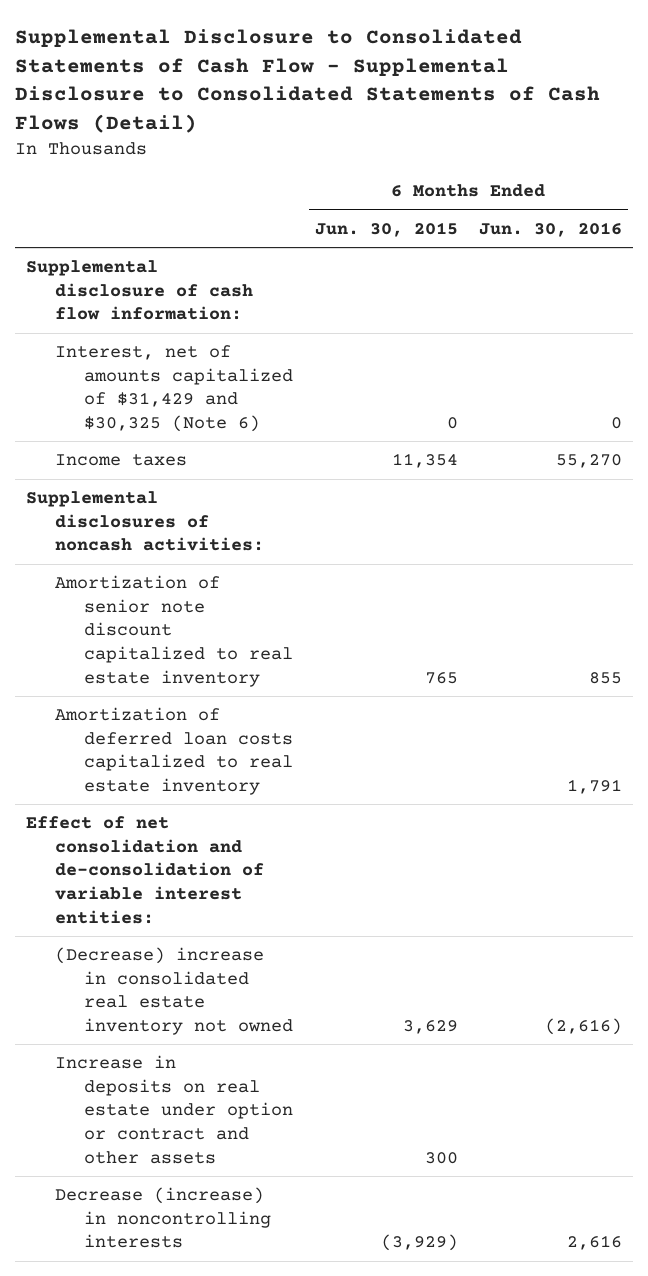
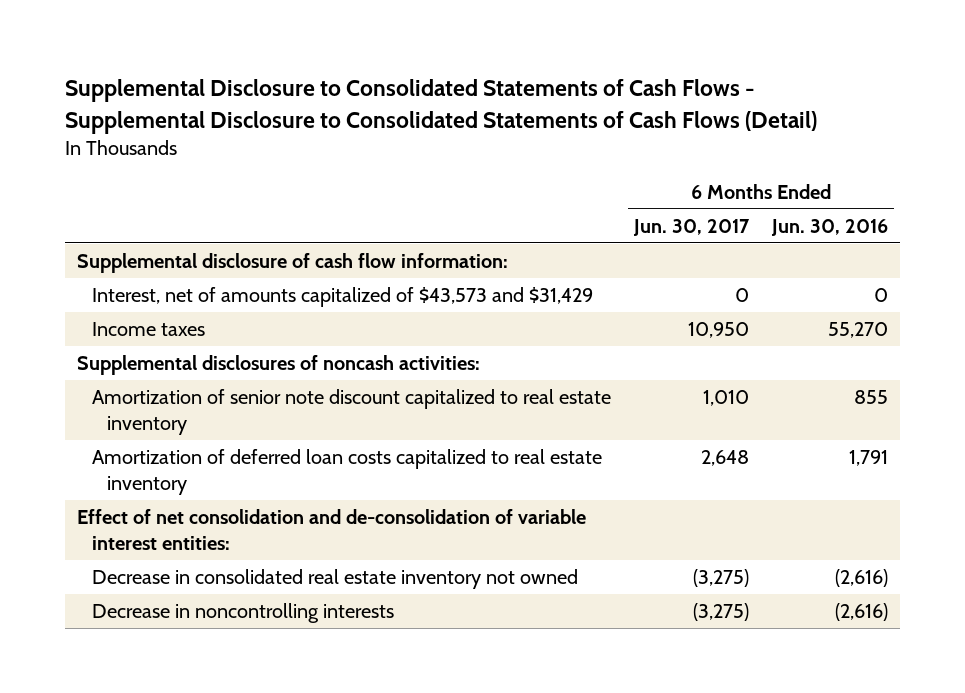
[14,29,600,134] Supplemental Disclosure to Consolidated Statements of Cash Flow - Supplemental Disclosure to Consolidated Statements of Cash Flows (Detail) -> [65,79,818,134] Supplemental Disclosure to Consolidated Statements of Cash Flows - Supplemental Disclosure to Consolidated Statements of Cash Flows (Detail)
[314,221,458,237] Jun. 30, 2015 -> none
none -> [633,218,751,236] Jun. 30, 2017
[54,345,294,432] Interest, net of amounts capitalized of $31,429 and $30,325 (Note 6) -> [91,287,593,308] Interest, net of amounts capitalized of $43,573 and $31,429
[54,1055,294,1164] Increase in deposits on real estate under option or contract and other assets -> none
[54,947,294,1035] (Decrease) increase in consolidated real estate inventory not owned -> [91,569,578,590] Decrease in consolidated real estate inventory not owned
[54,1187,272,1249] Decrease (increase) in noncontrolling interests -> [91,603,394,624] Decrease in noncontrolling interests
[567,1235,623,1251] 2,616 -> [835,603,889,622] (2,616)

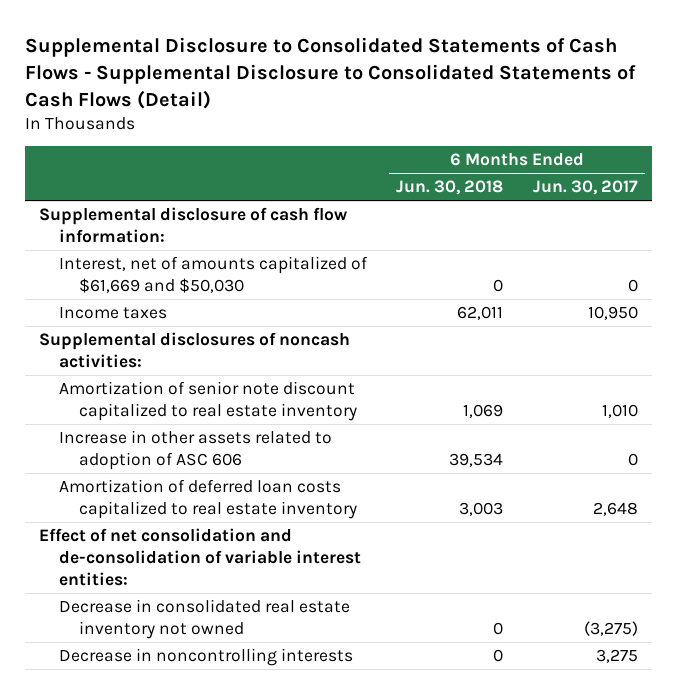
[771,218,889,236] Jun. 30, 2016 -> none
none -> [396,180,504,196] Jun. 30, 2018
[91,287,593,308] Interest, net of amounts capitalized of $43,573 and $31,429 -> none
none -> [59,255,369,293] Interest, net of amounts capitalized of $61,669 and $50,030
none -> [59,429,333,470] Increase in other assets related to adoption of ASC 606
[693,603,750,622] (3,275) -> [595,648,638,663] 3,275

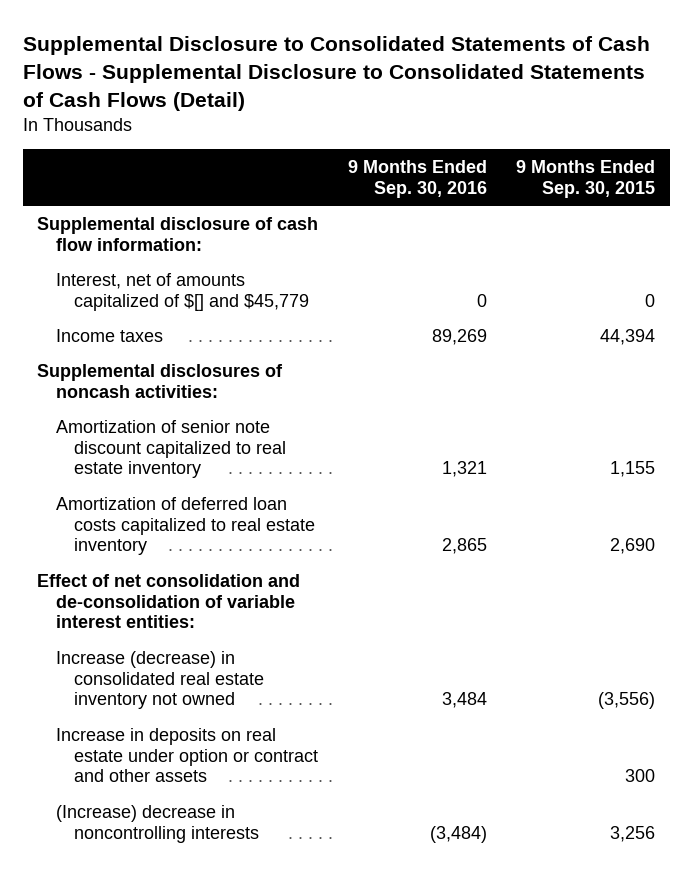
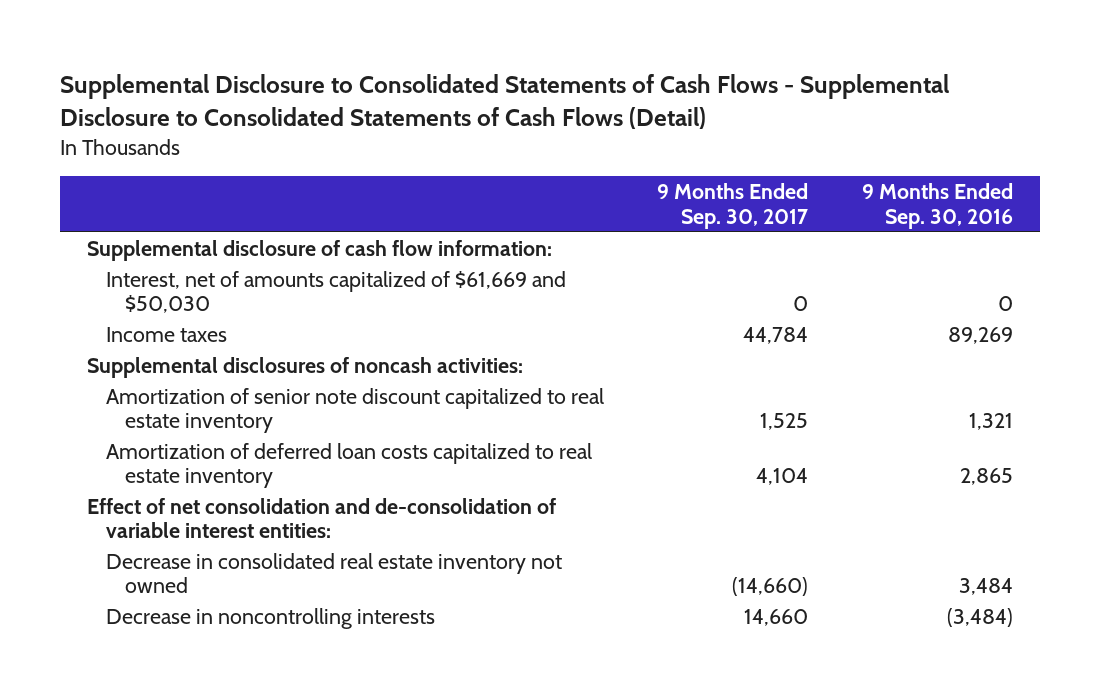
[516,160,656,198] 9 Months Ended Sep. 30, 2015 -> none
none -> [657,183,809,229] 9 Months Ended Sep. 30, 2017
[55,272,310,311] Interest, net of amounts capitalized of $[] and $45,779 -> [105,270,566,314] Interest, net of amounts capitalized of $61,669 and $50,030
[55,727,319,783] Increase in deposits on real estate under option or contract and other assets -> none
[55,650,265,710] Increase (decrease) in consolidated real estate inventory not owned -> [105,552,562,594] Decrease in consolidated real estate inventory not owned
[55,804,260,843] (Increase) decrease in noncontrolling interests -> [105,607,435,629] Decrease in noncontrolling interests

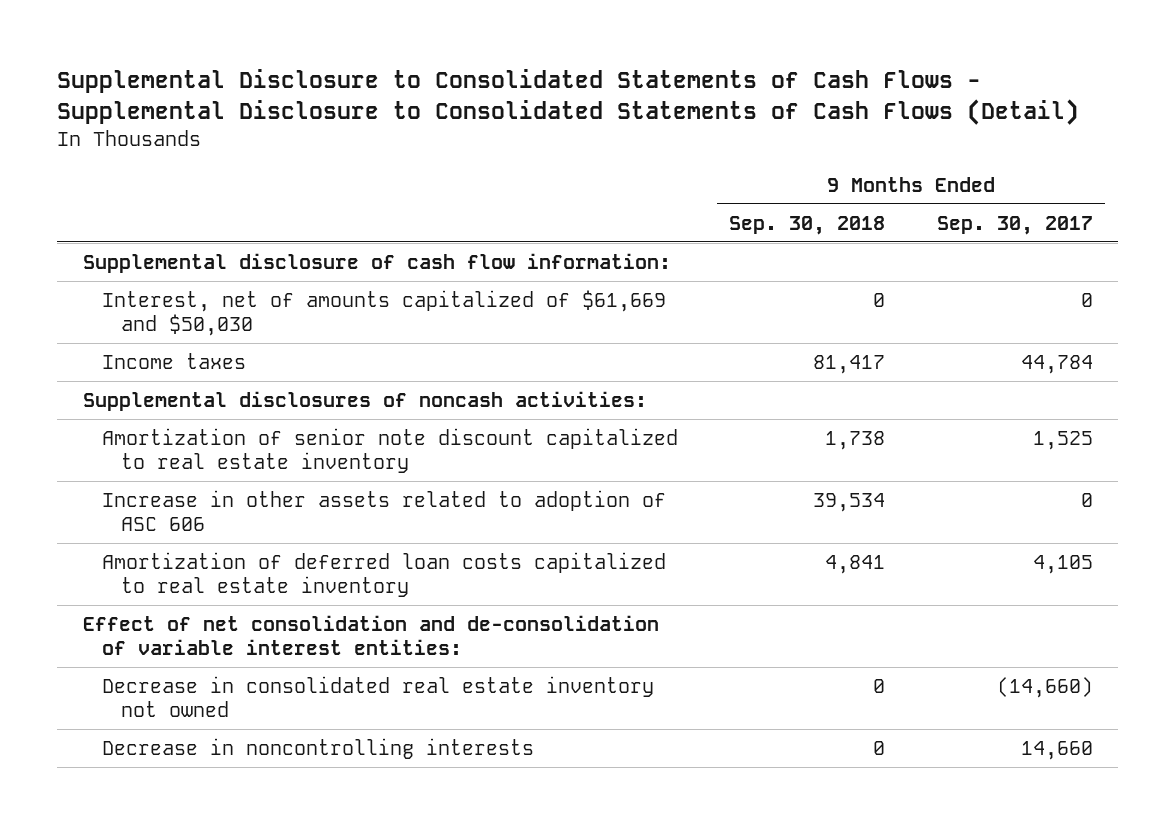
[861,183,1013,229] 9 Months Ended Sep. 30, 2016 -> none
none -> [729,215,886,235] Sep. 30, 2018
none -> [102,489,667,531] Increase in other assets related to adoption of ASC 606
[756,468,809,486] 4,104 -> [1032,554,1093,574] 4,105

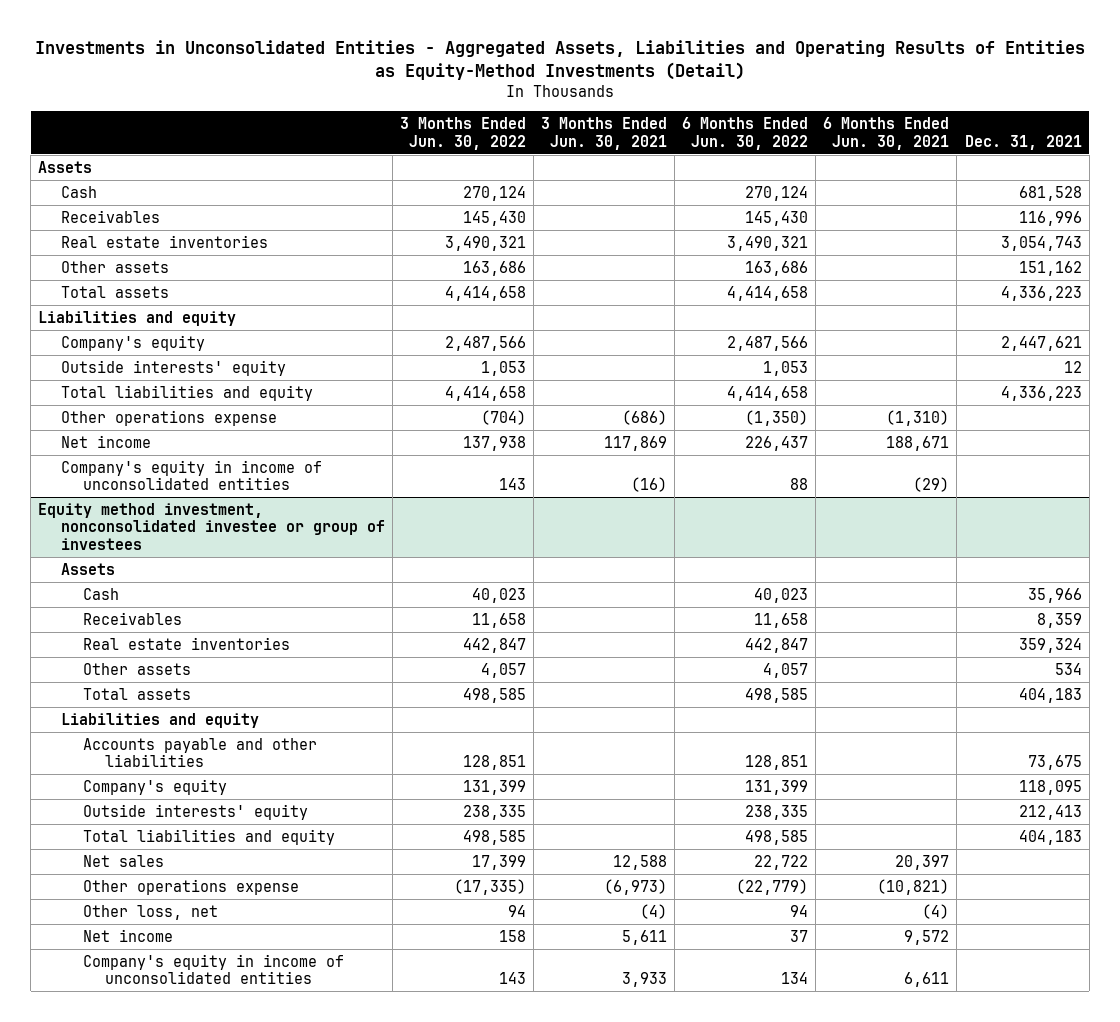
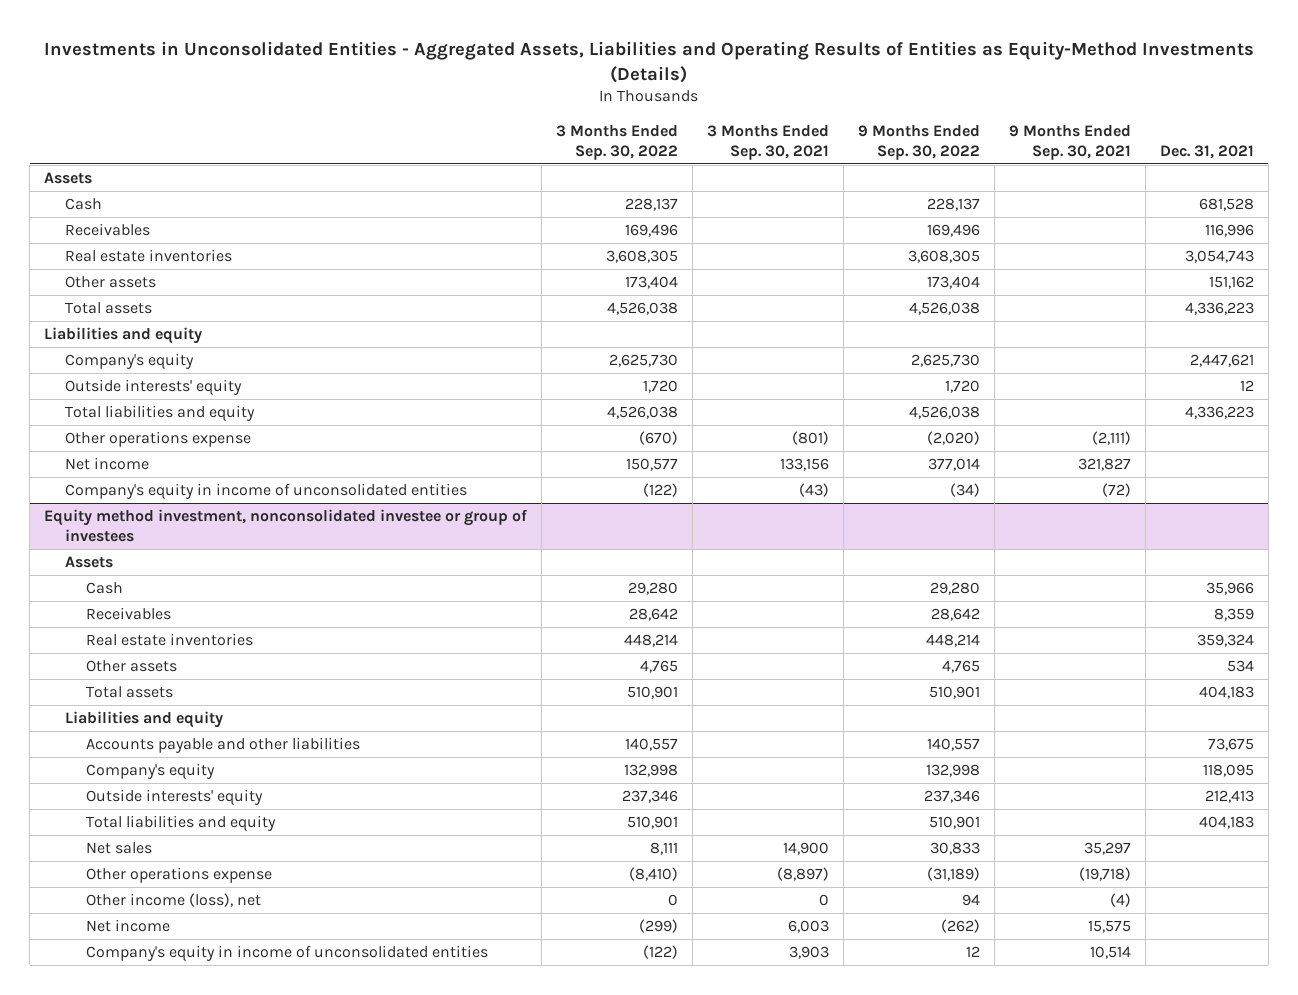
[34,39,1085,80] Investments in Unconsolidated Entities - Aggregated Assets, Liabilities and Operating Results of Entities as Equity-Method Investments (Detail) -> [43,40,1254,83] Investments in Unconsolidated Entities - Aggregated Assets, Liabilities and Operating Results of Entities as Equity-Method Investments (Details)
[399,117,526,150] 3 Months Ended Jun. 30, 2022 -> none
[540,117,667,150] 3 Months Ended Jun. 30, 2021 -> none
[682,117,809,150] 6 Months Ended Jun. 30, 2022 -> none
[823,117,950,150] 6 Months Ended Jun. 30, 2021 -> none
none -> [556,124,679,160] 3 Months Ended Sep. 30, 2022
none -> [707,124,830,160] 3 Months Ended Sep. 30, 2021
none -> [857,124,980,160] 9 Months Ended Sep. 30, 2022
none -> [1008,124,1131,160] 9 Months Ended Sep. 30, 2021
[82,904,218,920] Other loss, net -> [86,893,262,908] Other income (loss), net

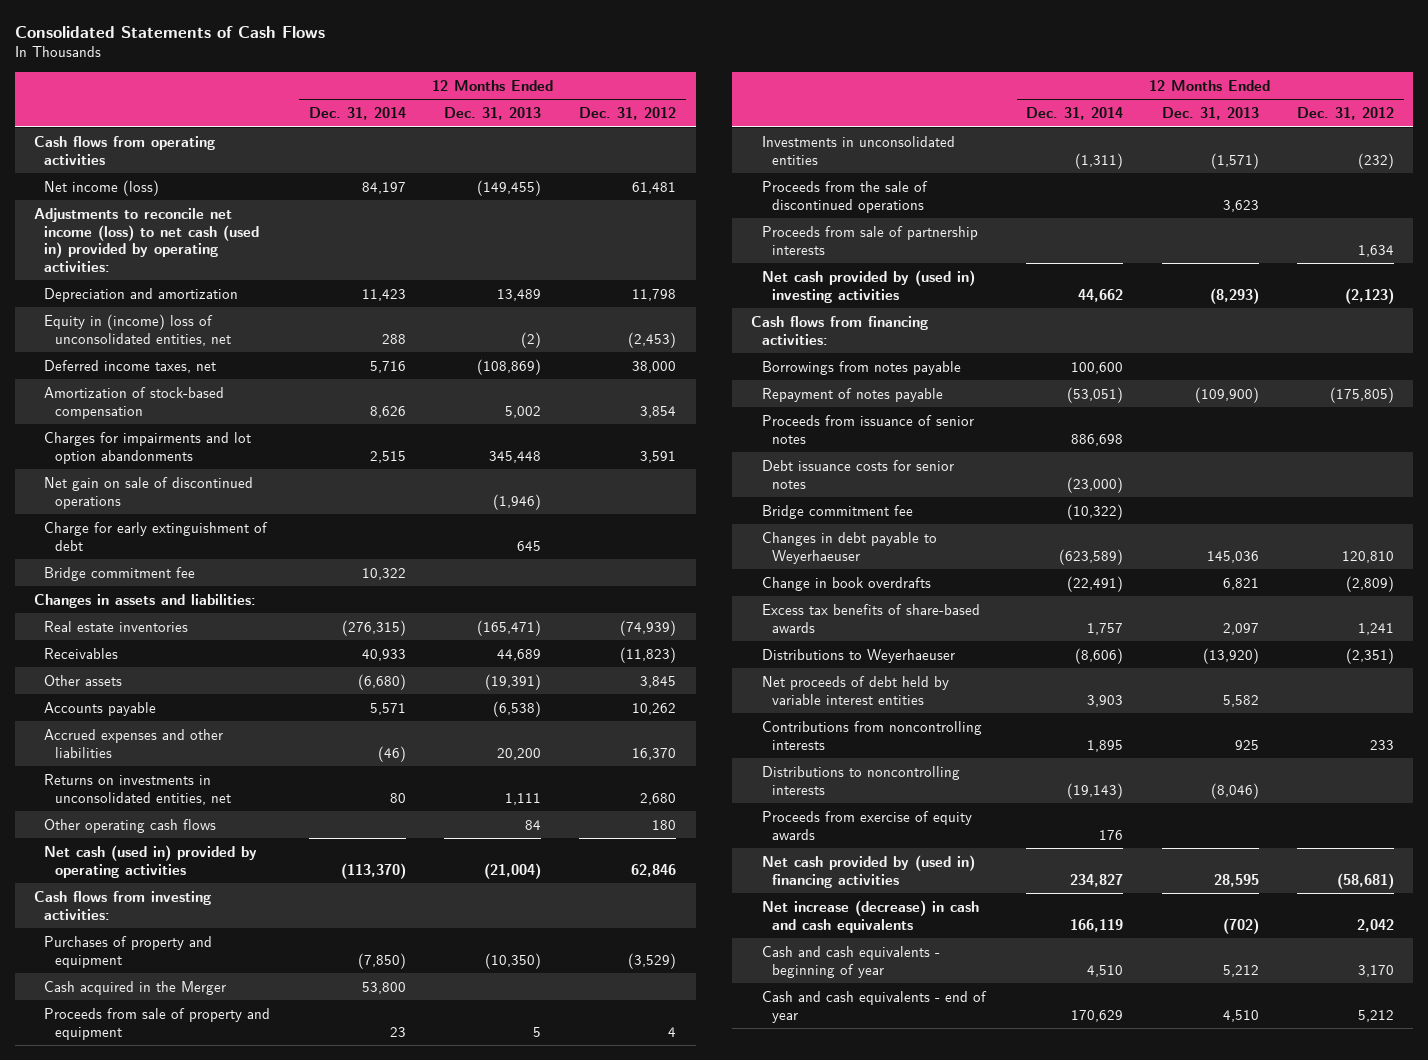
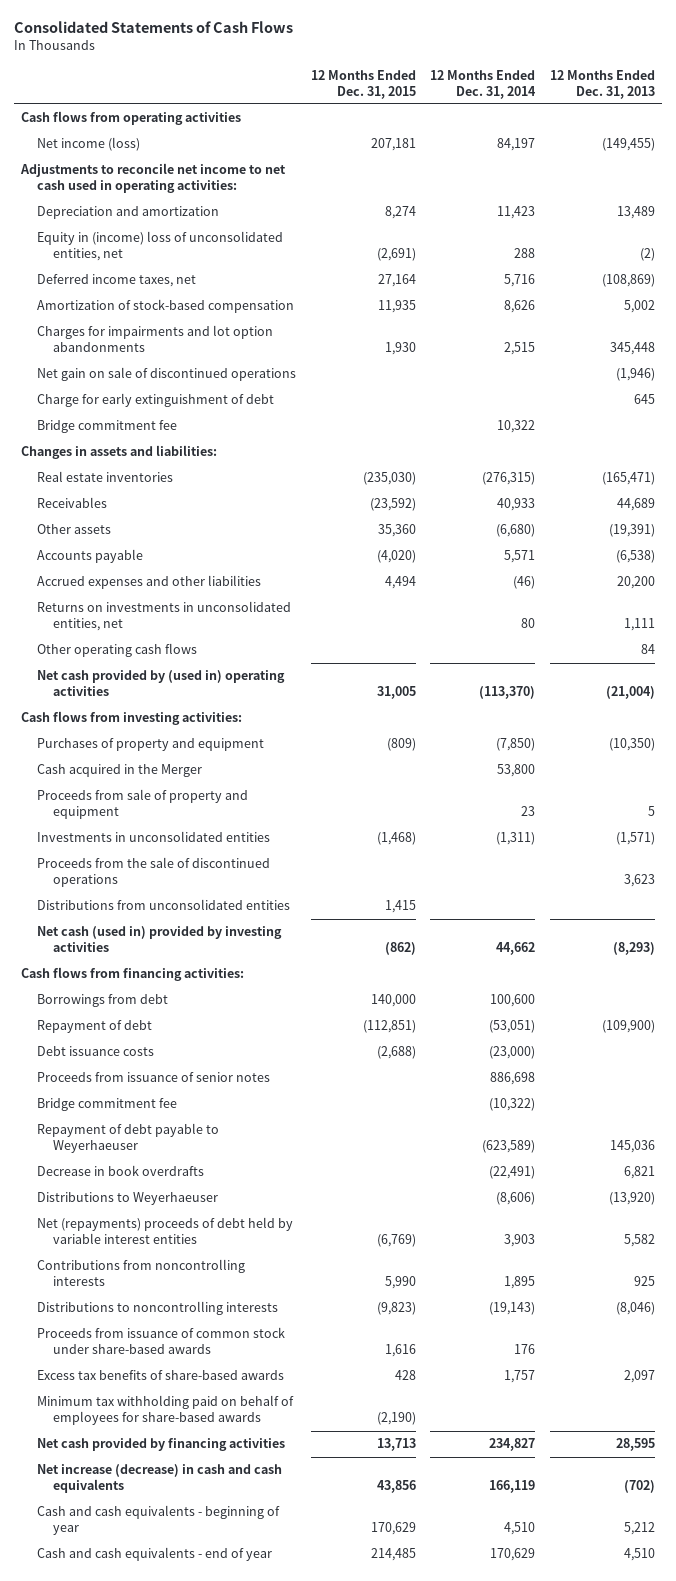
[579,107,677,121] Dec. 31, 2012 -> none
none -> [310,69,416,99] 12 Months Ended Dec. 31, 2015
[33,207,260,272] Adjustments to reconcile net income (loss) to net cash (used in) provided by operating activities: -> [20,163,287,194] Adjustments to reconcile net income to net cash used in operating activities:
[44,844,258,878] Net cash (used in) provided by operating activities -> [36,670,285,697] Net cash provided by (used in) operating activities
[761,225,978,255] Proceeds from sale of partnership interests -> none
none -> [36,899,290,911] Distributions from unconsolidated entities
[761,269,975,303] Net cash provided by (used in) investing activities -> [36,926,282,953] Net cash (used in) provided by investing activities
[761,360,961,375] Borrowings from notes payable -> none
none -> [36,994,168,1008] Borrowings from debt
[761,387,943,402] Repayment of notes payable -> [36,1020,152,1034] Repayment of debt
none -> [36,1046,154,1057] Debt issuance costs
[761,459,954,489] Debt issuance costs for senior notes -> none
[761,531,937,564] Changes in debt payable to Weyerhaeuser -> [36,1123,219,1154] Repayment of debt payable to Weyerhaeuser
[761,576,931,591] Change in book overdrafts -> [36,1165,204,1177] Decrease in book overdrafts
[761,675,949,705] Net proceeds of debt held by variable interest entities -> [36,1217,293,1245] Net (repayments) proceeds of debt held by variable interest entities
[761,810,972,840] Proceeds from exercise of equity awards -> [36,1327,285,1355] Proceeds from issuance of common stock under share-based awards
[761,603,980,633] Excess tax benefits of share-based awards -> [36,1370,284,1381] Excess tax benefits of share-based awards
none -> [36,1395,294,1426] Minimum tax withholding paid on behalf of employees for share-based awards
[761,854,975,888] Net cash provided by (used in) financing activities -> [36,1438,285,1452] Net cash provided by financing activities

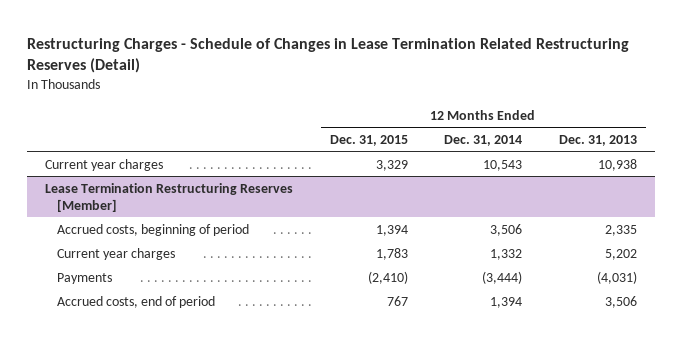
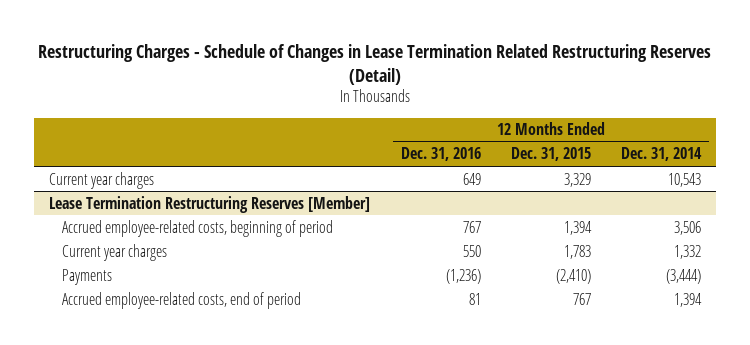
[558,134,637,146] Dec. 31, 2013 -> none
none -> [400,147,481,162] Dec. 31, 2016
[56,223,249,236] Accrued costs, beginning of period -> [61,219,333,237] Accrued employee-related costs, beginning of period
[56,295,215,308] Accrued costs, end of period -> [61,291,301,309] Accrued employee-related costs, end of period

